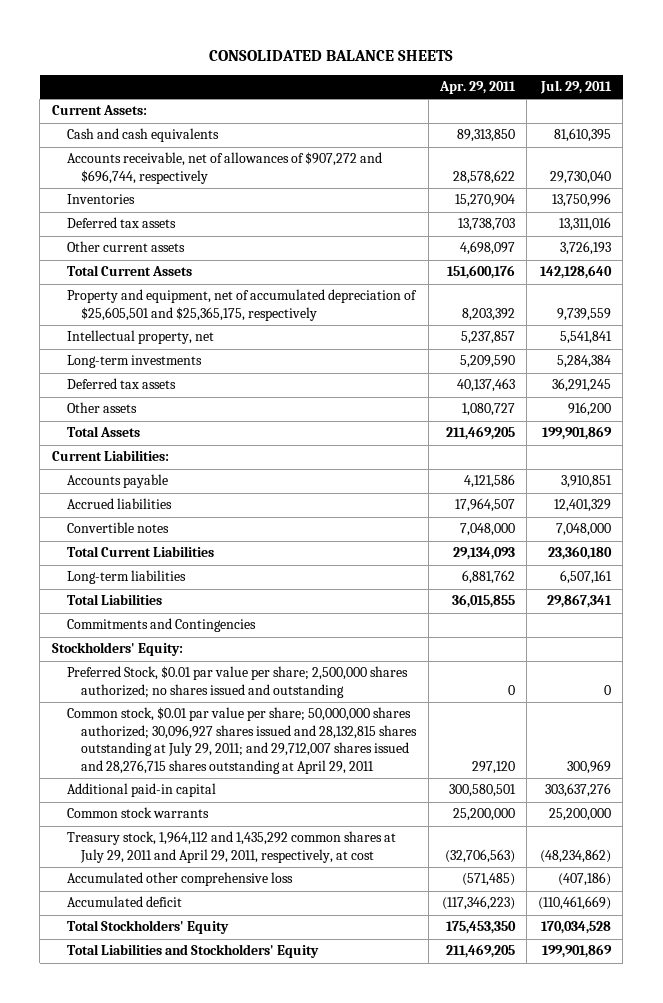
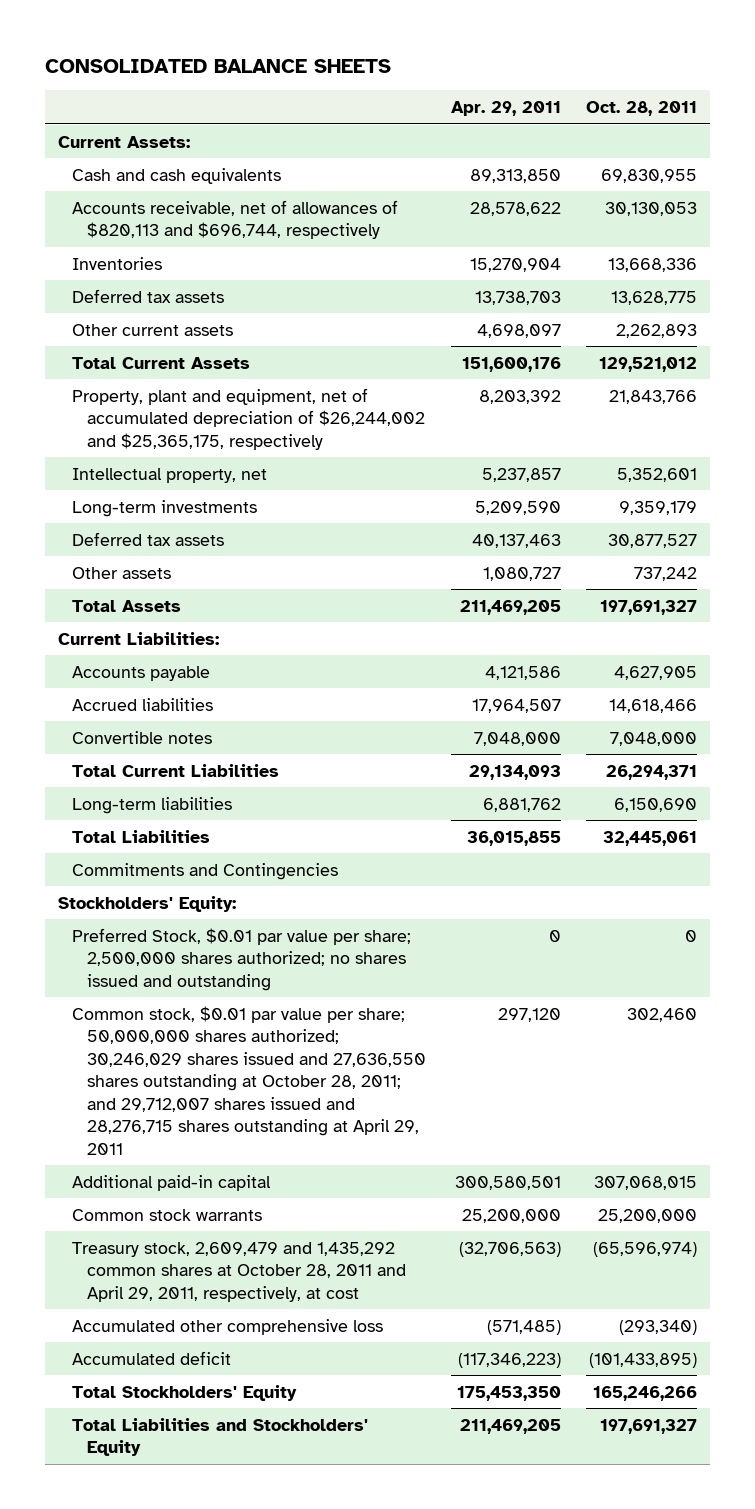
[540,80,613,95] Jul. 29, 2011 -> none
none -> [586,101,698,117] Oct. 28, 2011
[66,152,382,184] Accounts receivable, net of allowances of $907,272 and $696,744, respectively -> [72,199,399,240] Accounts receivable, net of allowances of $820,113 and $696,744, respectively
[66,289,417,321] Property and equipment, net of accumulated depreciation of $25,605,501 and $25,365,175, respectively -> [72,387,425,450] Property, plant and equipment, net of accumulated depreciation of $26,244,002 and $25,365,175, respectively
[66,707,418,774] Common stock, $0.01 par value per share; 50,000,000 shares authorized; 30,096,927 shares issued and 28,132,815 shares outstanding at July 29, 2011; and 29,712,007 shares issued and 28,276,715 shares outstanding at April 29, 2011 -> [72,1005,426,1155] Common stock, $0.01 par value per share; 50,000,000 shares authorized; 30,246,029 shares issued and 27,636,550 shares outstanding at October 28, 2011; and 29,712,007 shares issued and 28,276,715 shares outstanding at April 29, 2011
[66,831,396,863] Treasury stock, 1,964,112 and 1,435,292 common shares at July 29, 2011 and April 29, 2011, respectively, at cost -> [72,1241,406,1302] Treasury stock, 2,609,479 and 1,435,292 common shares at October 28, 2011 and April 29, 2011, respectively, at cost

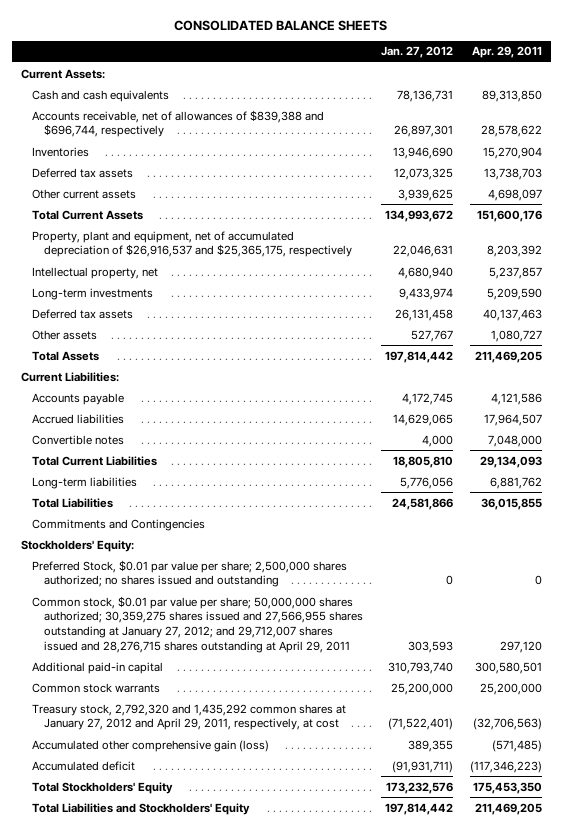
[586,101,698,117] Oct. 28, 2011 -> none
none -> [380,46,453,59] Jan. 27, 2012
[72,199,399,240] Accounts receivable, net of allowances of $820,113 and $696,744, respectively -> [32,109,325,138] Accounts receivable, net of allowances of $839,388 and $696,744, respectively
[72,387,425,450] Property, plant and equipment, net of accumulated depreciation of $26,244,002 and $25,365,175, respectively -> [32,230,353,258] Property, plant and equipment, net of accumulated depreciation of $26,916,537 and $25,365,175, respectively
[72,1005,426,1155] Common stock, $0.01 par value per share; 50,000,000 shares authorized; 30,246,029 shares issued and 27,636,550 shares outstanding at October 28, 2011; and 29,712,007 shares issued and 28,276,715 shares outstanding at April 29, 2011 -> [32,595,364,653] Common stock, $0.01 par value per share; 50,000,000 shares authorized; 30,359,275 shares issued and 27,566,955 shares outstanding at January 27, 2012; and 29,712,007 shares issued and 28,276,715 shares outstanding at April 29, 2011
[72,1241,406,1302] Treasury stock, 2,609,479 and 1,435,292 common shares at October 28, 2011 and April 29, 2011, respectively, at cost -> [32,703,347,731] Treasury stock, 2,792,320 and 1,435,292 common shares at January 27, 2012 and April 29, 2011, respectively, at cost
[72,1318,384,1335] Accumulated other comprehensive loss -> [32,739,270,752] Accumulated other comprehensive gain (loss)

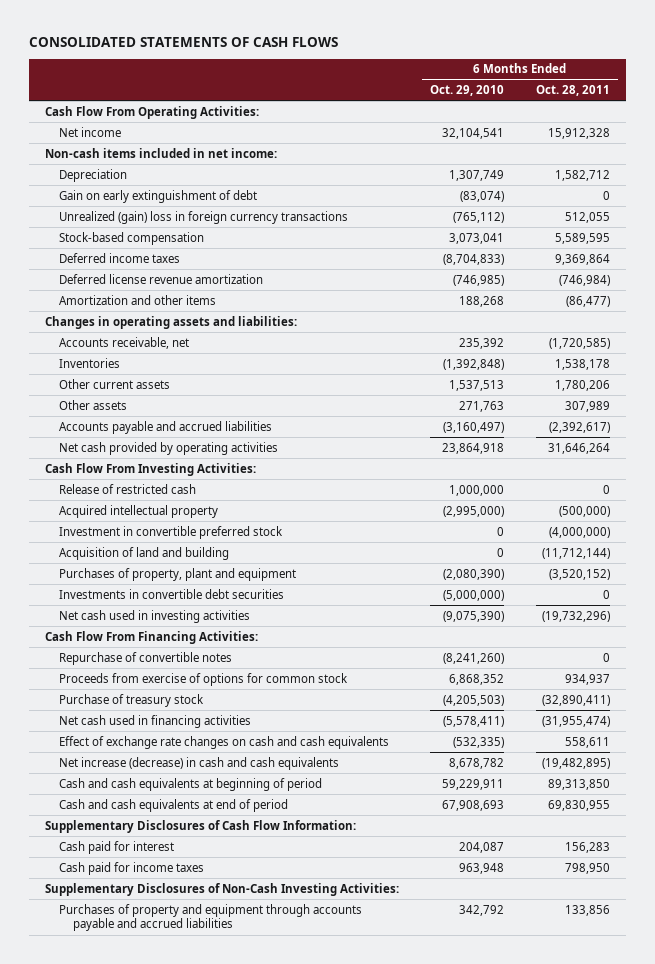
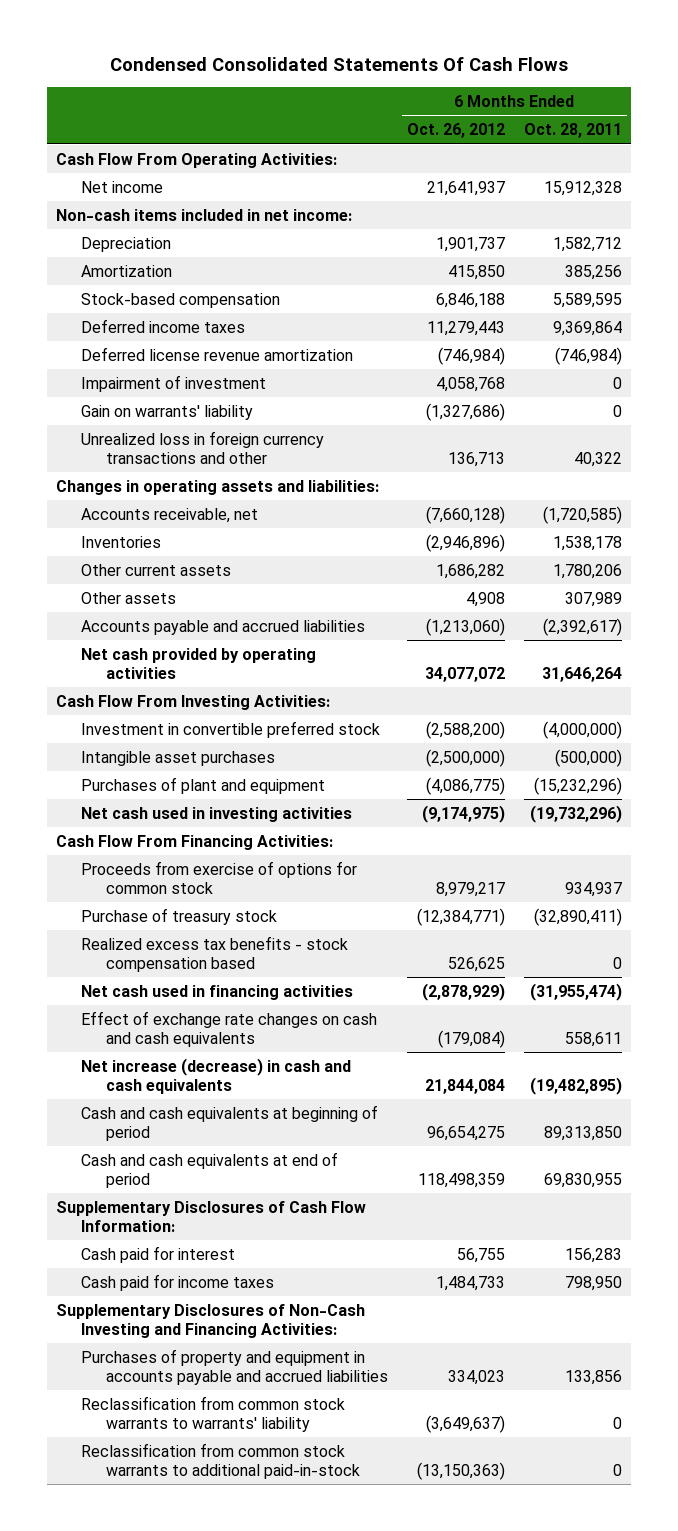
[28,37,338,48] CONSOLIDATED STATEMENTS OF CASH FLOWS -> [109,57,568,72] Condensed Consolidated Statements Of Cash Flows
[430,85,505,97] Oct. 29, 2010 -> none
none -> [407,123,506,139] Oct. 26, 2012
[58,189,257,203] Gain on early extinguishment of debt -> none
[58,210,348,224] Unrealized (gain) loss in foreign currency transactions -> none
none -> [81,264,173,277] Amortization
[58,294,216,305] Amortization and other items -> none
none -> [81,374,267,392] Impairment of investment
none -> [81,404,254,420] Gain on warrants' liability
none -> [81,430,325,464] Unrealized loss in foreign currency transactions and other
[58,483,196,494] Release of restricted cash -> none
[58,504,218,518] Acquired intellectual property -> none
[58,546,229,560] Acquisition of land and building -> none
[58,588,284,599] Investments in convertible debt securities -> none
none -> [81,750,276,766] Intangible asset purchases
[58,567,296,581] Purchases of property, plant and equipment -> [81,776,326,794] Purchases of plant and equipment
[549,568,611,580] (3,520,152) -> [533,776,622,795] (15,232,296)
[58,651,232,665] Repurchase of convertible notes -> none
none -> [81,935,349,972] Realized excess tax benefits - stock compensation based
[44,882,399,896] Supplementary Disclosures of Non-Cash Investing Activities: -> [55,1303,365,1338] Supplementary Disclosures of Non-Cash Investing and Financing Activities:
[58,903,362,932] Purchases of property and equipment through accounts payable and accrued liabilities -> [81,1348,389,1385] Purchases of property and equipment in accounts payable and accrued liabilities
none -> [81,1395,346,1432] Reclassification from common stock warrants to warrants' liability
none -> [81,1442,361,1479] Reclassification from common stock warrants to additional paid-in-stock

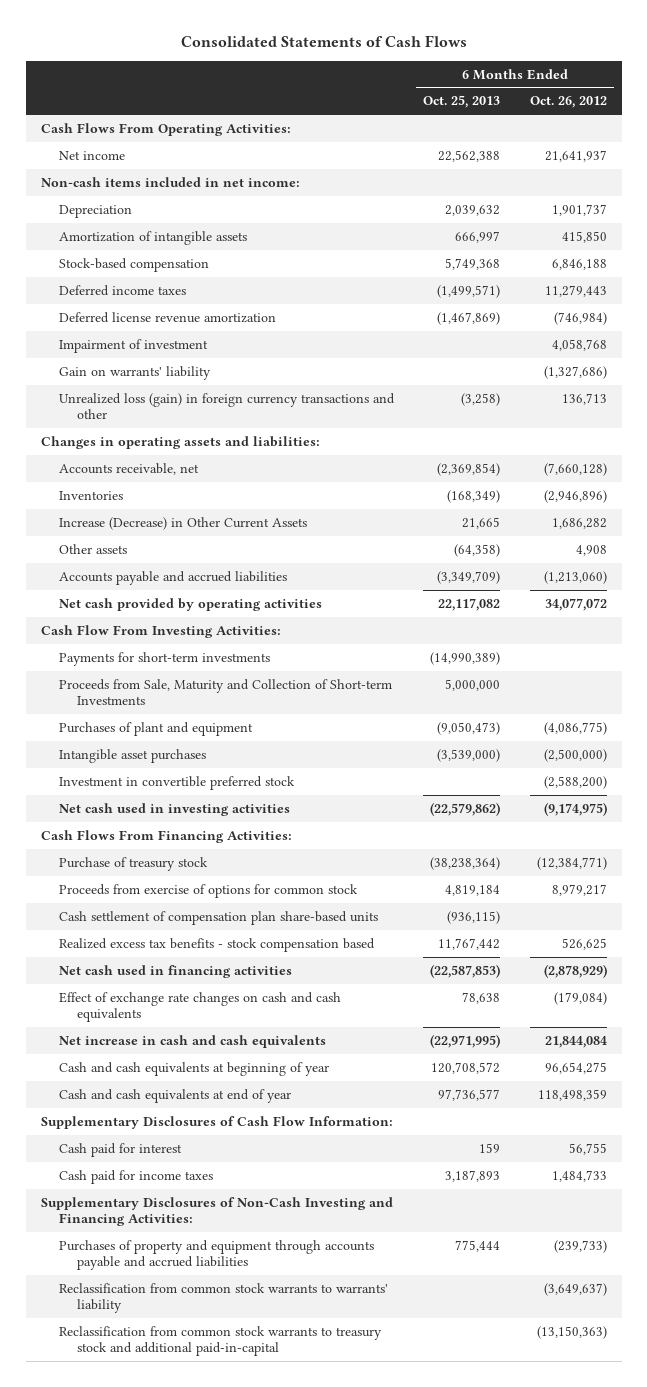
[109,57,568,72] Condensed Consolidated Statements Of Cash Flows -> [180,35,467,48] Consolidated Statements of Cash Flows
[523,123,622,139] Oct. 28, 2011 -> none
none -> [423,95,501,109] Oct. 25, 2013
[55,152,337,168] Cash Flow From Operating Activities: -> [40,122,291,136] Cash Flows From Operating Activities:
[81,264,173,277] Amortization -> [58,230,247,245] Amortization of intangible assets
[81,430,325,464] Unrealized loss in foreign currency transactions and other -> [58,392,395,420] Unrealized loss (gain) in foreign currency transactions and other
[81,563,232,576] Other current assets -> [58,516,307,530] Increase (Decrease) in Other Current Assets
none -> [58,651,270,666] Payments for short-term investments
none -> [58,678,392,706] Proceeds from Sale, Maturity and Collection of Short-term Investments
[81,750,276,766] Intangible asset purchases -> [58,748,206,763] Intangible asset purchases
[81,720,381,738] Investment in convertible preferred stock -> [58,775,295,790] Investment in convertible preferred stock
[55,834,333,850] Cash Flow From Financing Activities: -> [40,829,292,843] Cash Flows From Financing Activities:
[81,860,358,894] Proceeds from exercise of options for common stock -> [58,883,358,898] Proceeds from exercise of options for common stock
none -> [58,910,378,925] Cash settlement of compensation plan share-based units
[81,1057,352,1094] Net increase (decrease) in cash and cash equivalents -> [58,1034,326,1048] Net increase in cash and cash equivalents
[81,1104,379,1141] Cash and cash equivalents at beginning of period -> [58,1061,329,1076] Cash and cash equivalents at beginning of year
[81,1151,339,1188] Cash and cash equivalents at end of period -> [58,1088,291,1103] Cash and cash equivalents at end of year
[81,1348,389,1385] Purchases of property and equipment in accounts payable and accrued liabilities -> [58,1239,374,1271] Purchases of property and equipment through accounts payable and accrued liabilities
[448,1369,506,1385] 334,023 -> [553,1239,607,1253] (239,733)
[81,1442,361,1479] Reclassification from common stock warrants to additional paid-in-stock -> [58,1325,382,1357] Reclassification from common stock warrants to treasury stock and additional paid-in-capital

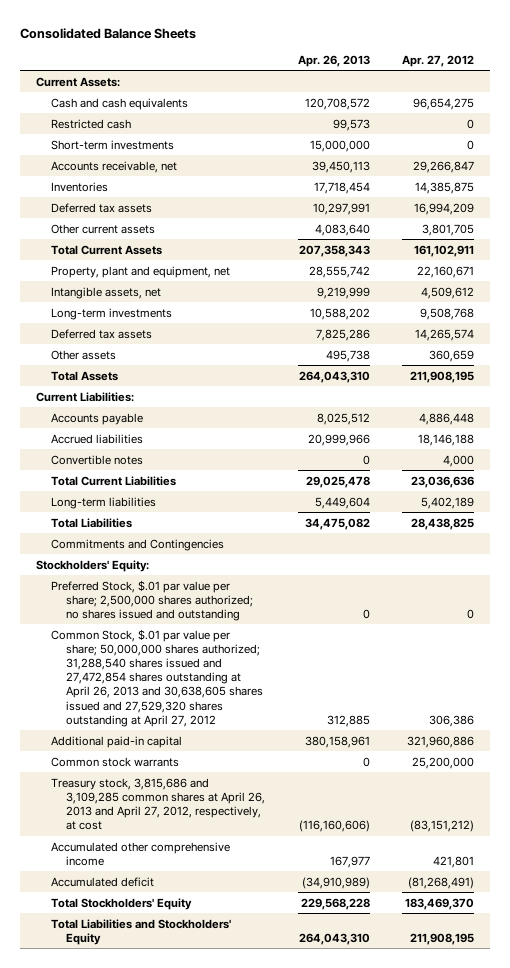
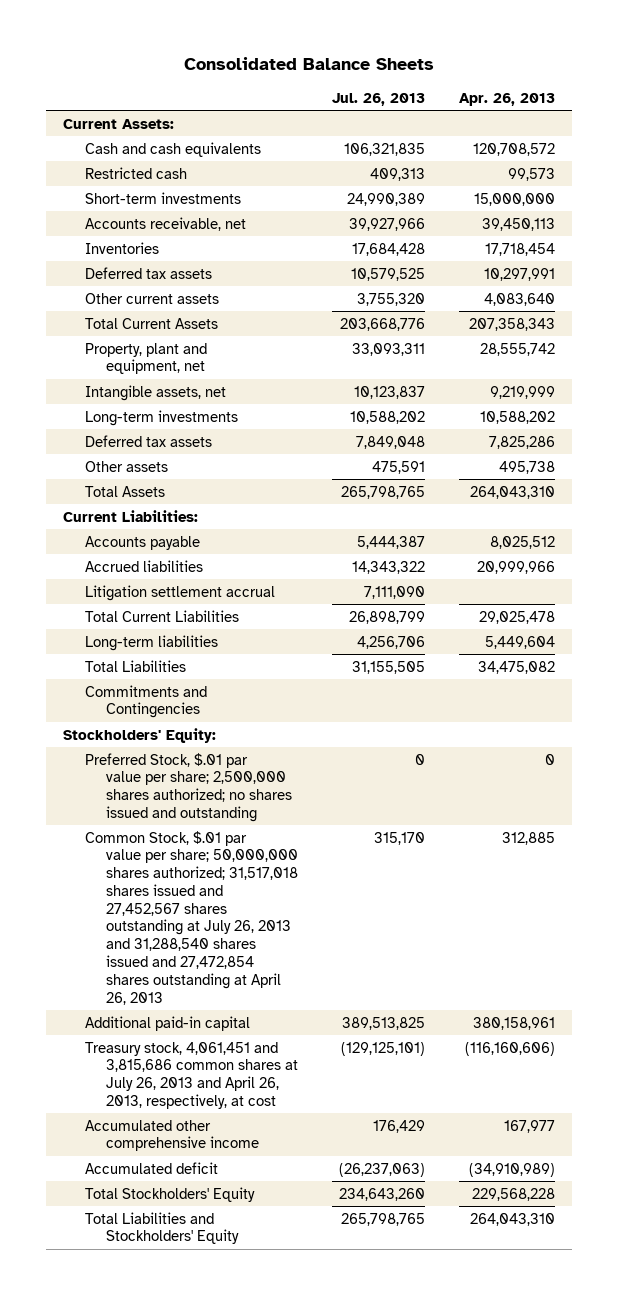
[402,54,475,67] Apr. 27, 2012 -> none
none -> [332,92,426,106] Jul. 26, 2013
[51,454,144,465] Convertible notes -> none
none -> [84,584,275,601] Litigation settlement accrual
[51,628,264,727] Common Stock, $.01 par value per share; 50,000,000 shares authorized; 31,288,540 shares issued and 27,472,854 shares outstanding at April 26, 2013 and 30,638,605 shares issued and 27,529,320 shares outstanding at April 27, 2012 -> [84,830,299,1005] Common Stock, $.01 par value per share; 50,000,000 shares authorized; 31,517,018 shares issued and 27,452,567 shares outstanding at July 26, 2013 and 31,288,540 shares issued and 27,472,854 shares outstanding at April 26, 2013
[51,756,180,767] Common stock warrants -> none
[51,777,266,831] Treasury stock, 3,815,686 and 3,109,285 common shares at April 26, 2013 and April 27, 2012, respectively, at cost -> [84,1041,299,1109] Treasury stock, 4,061,451 and 3,815,686 common shares at July 26, 2013 and April 26, 2013, respectively, at cost

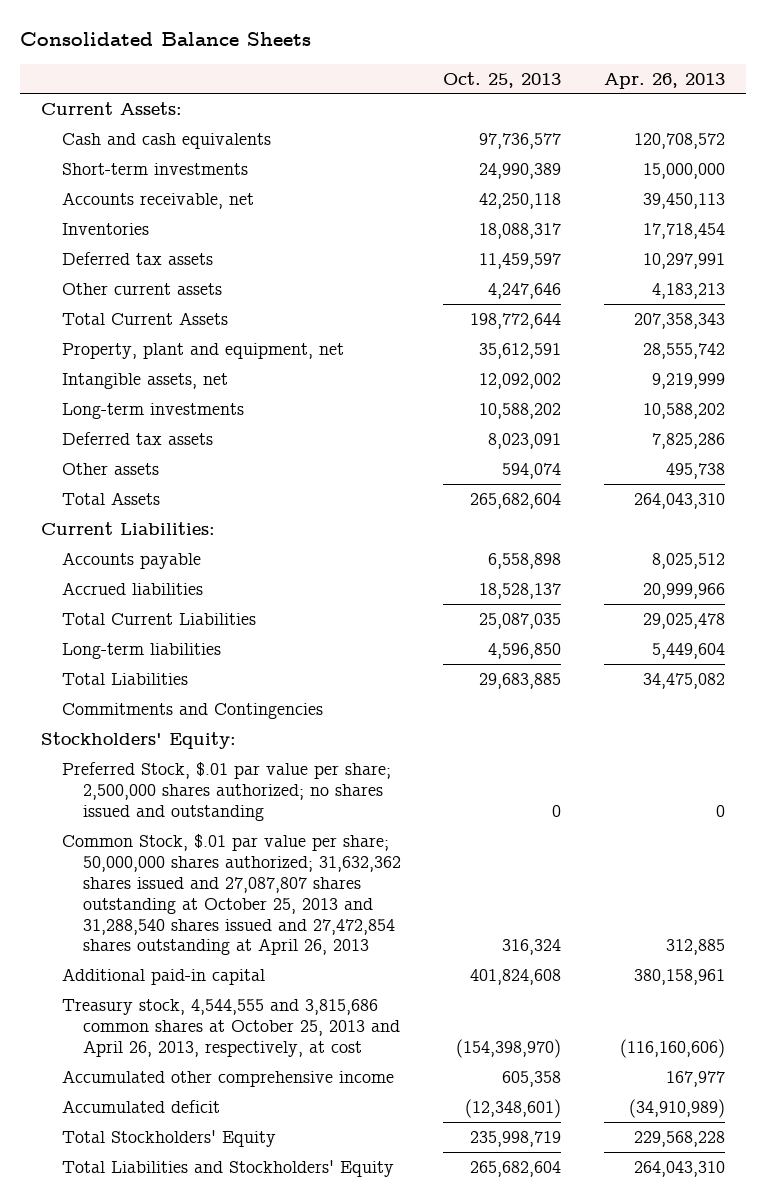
[332,92,426,106] Jul. 26, 2013 -> none
none -> [443,71,562,88] Oct. 25, 2013
[84,166,187,179] Restricted cash -> none
[484,292,556,306] 4,083,640 -> [651,282,725,299] 4,183,213
[84,584,275,601] Litigation settlement accrual -> none
[84,830,299,1005] Common Stock, $.01 par value per share; 50,000,000 shares authorized; 31,517,018 shares issued and 27,452,567 shares outstanding at July 26, 2013 and 31,288,540 shares issued and 27,472,854 shares outstanding at April 26, 2013 -> [61,833,401,956] Common Stock, $.01 par value per share; 50,000,000 shares authorized; 31,632,362 shares issued and 27,087,807 shares outstanding at October 25, 2013 and 31,288,540 shares issued and 27,472,854 shares outstanding at April 26, 2013
[84,1041,299,1109] Treasury stock, 4,061,451 and 3,815,686 common shares at July 26, 2013 and April 26, 2013, respectively, at cost -> [61,998,400,1057] Treasury stock, 4,544,555 and 3,815,686 common shares at October 25, 2013 and April 26, 2013, respectively, at cost

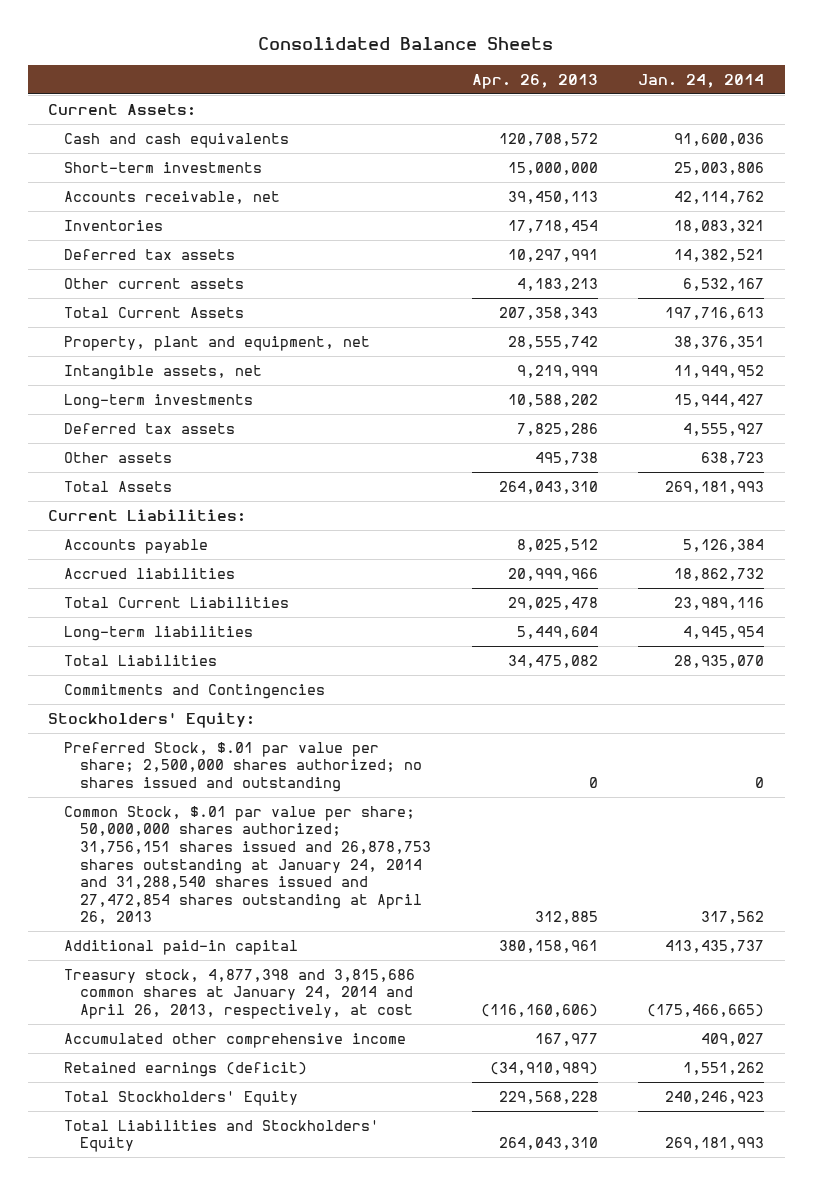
[443,71,562,88] Oct. 25, 2013 -> none
none -> [638,73,765,88] Jan. 24, 2014
[61,833,401,956] Common Stock, $.01 par value per share; 50,000,000 shares authorized; 31,632,362 shares issued and 27,087,807 shares outstanding at October 25, 2013 and 31,288,540 shares issued and 27,472,854 shares outstanding at April 26, 2013 -> [64,805,432,925] Common Stock, $.01 par value per share; 50,000,000 shares authorized; 31,756,151 shares issued and 26,878,753 shares outstanding at January 24, 2014 and 31,288,540 shares issued and 27,472,854 shares outstanding at April 26, 2013
[61,998,400,1057] Treasury stock, 4,544,555 and 3,815,686 common shares at October 25, 2013 and April 26, 2013, respectively, at cost -> [64,968,416,1020] Treasury stock, 4,877,398 and 3,815,686 common shares at January 24, 2014 and April 26, 2013, respectively, at cost
[61,1099,220,1113] Accumulated deficit -> [64,1061,308,1077] Retained earnings (deficit)

